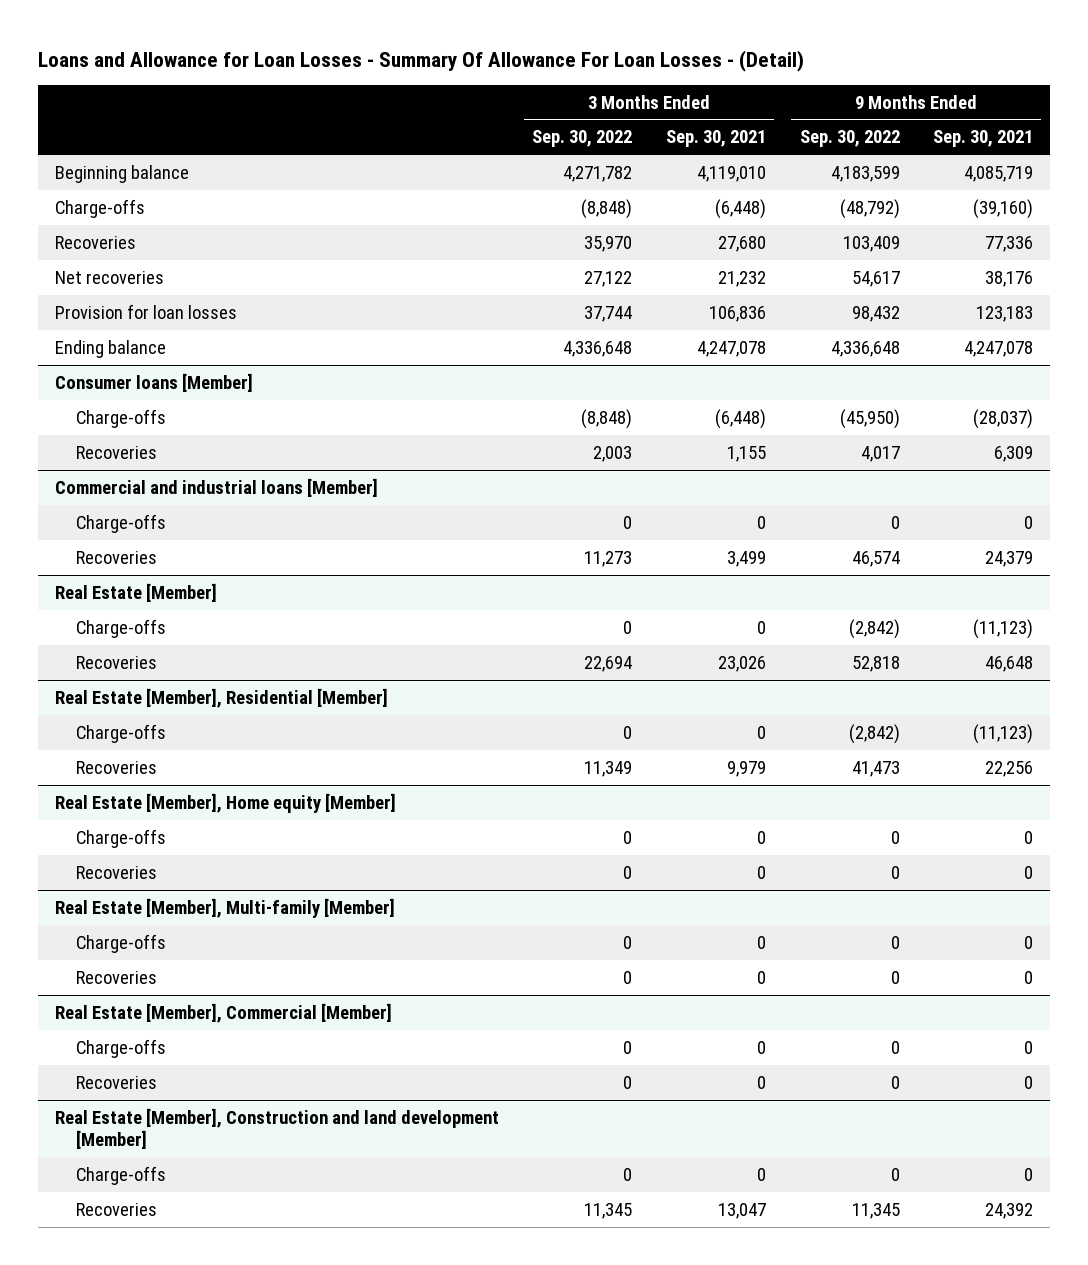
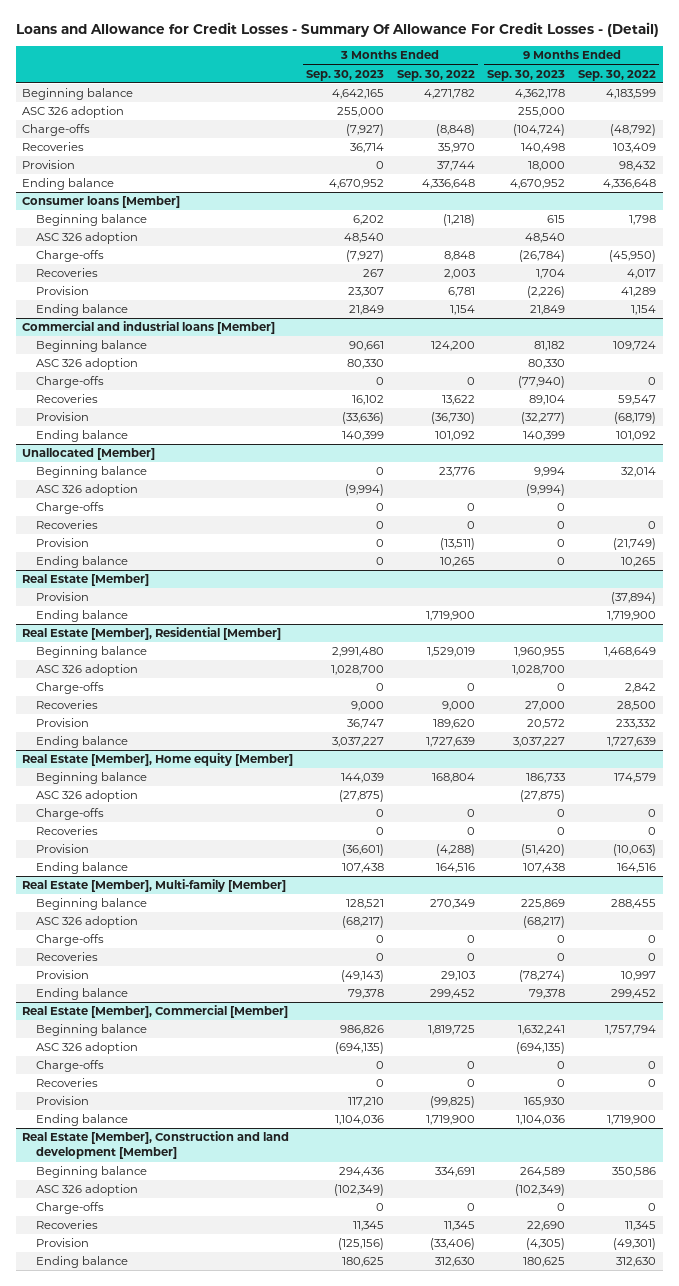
[38,49,805,72] Loans and Allowance for Loan Losses - Summary Of Allowance For Loan Losses - (Detail) -> [16,22,660,38] Loans and Allowance for Credit Losses - Summary Of Allowance For Credit Losses - (Detail)
[666,130,767,148] Sep. 30, 2021 -> none
[933,130,1034,148] Sep. 30, 2021 -> none
none -> [306,69,385,81] Sep. 30, 2023
none -> [487,69,566,81] Sep. 30, 2023
none -> [22,106,125,119] ASC 326 adoption
[54,270,164,284] Net recoveries -> none
[54,303,237,319] Provision for loan losses -> [22,160,76,170] Provision
none -> [35,214,147,227] Beginning balance
none -> [35,232,138,245] ASC 326 adoption
[581,408,633,429] (8,848) -> [443,251,475,262] 8,848
none -> [35,286,89,296] Provision
none -> [35,304,128,317] Ending balance
none -> [35,340,147,353] Beginning balance
none -> [35,358,138,371] ASC 326 adoption
[584,550,633,567] 11,273 -> [441,395,475,406] 13,622
[851,550,900,567] 46,574 -> [618,395,657,406] 59,547
none -> [35,412,89,422] Provision
none -> [35,430,128,443] Ending balance
none -> [22,448,156,461] Unallocated [Member]
none -> [35,466,147,479] Beginning balance
none -> [35,484,138,497] ASC 326 adoption
none -> [35,502,104,515] Charge-offs
none -> [35,520,98,530] Recoveries
none -> [35,538,89,548] Provision
none -> [35,556,128,569] Ending balance
[76,618,167,638] Charge-offs -> none
[76,655,158,669] Recoveries -> none
none -> [35,592,89,602] Provision
none -> [35,610,128,623] Ending balance
none -> [35,646,147,659] Beginning balance
none -> [35,664,138,677] ASC 326 adoption
[848,723,900,744] (2,842) -> [625,683,657,694] 2,842
[584,760,633,777] 11,349 -> [441,701,475,712] 9,000
[851,760,900,777] 41,473 -> [617,701,657,712] 28,500
none -> [35,718,89,728] Provision
none -> [35,736,128,749] Ending balance
none -> [35,772,147,785] Beginning balance
none -> [35,790,138,803] ASC 326 adoption
none -> [35,844,89,854] Provision
none -> [35,862,128,875] Ending balance
none -> [35,898,147,911] Beginning balance
none -> [35,916,138,929] ASC 326 adoption
none -> [35,970,89,980] Provision
none -> [35,988,128,1001] Ending balance
none -> [35,1024,147,1037] Beginning balance
none -> [35,1042,138,1055] ASC 326 adoption
none -> [35,1096,89,1106] Provision
none -> [35,1114,128,1127] Ending balance
none -> [35,1166,147,1179] Beginning balance
none -> [35,1184,138,1197] ASC 326 adoption
none -> [35,1238,89,1248] Provision
none -> [35,1256,128,1269] Ending balance

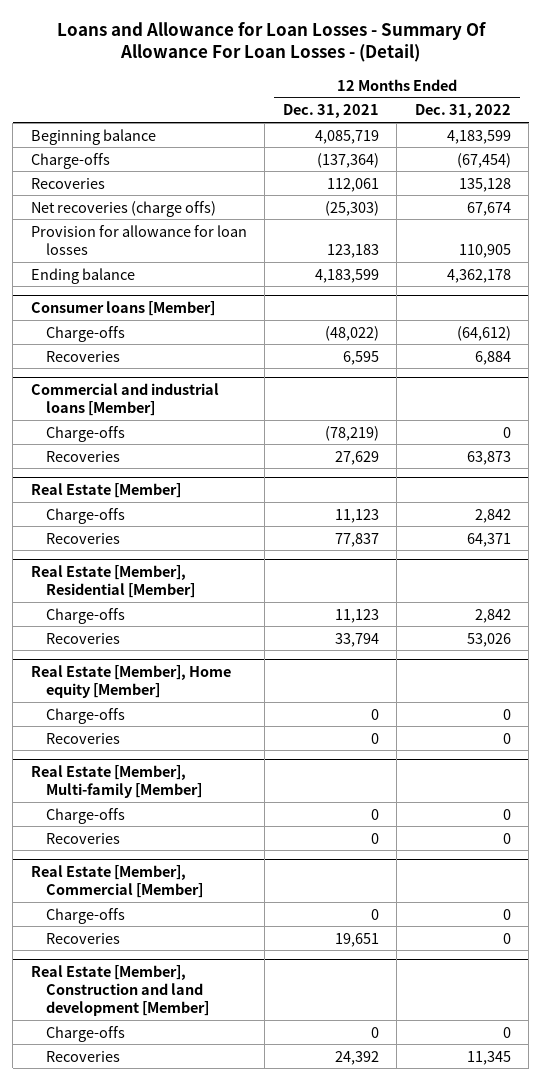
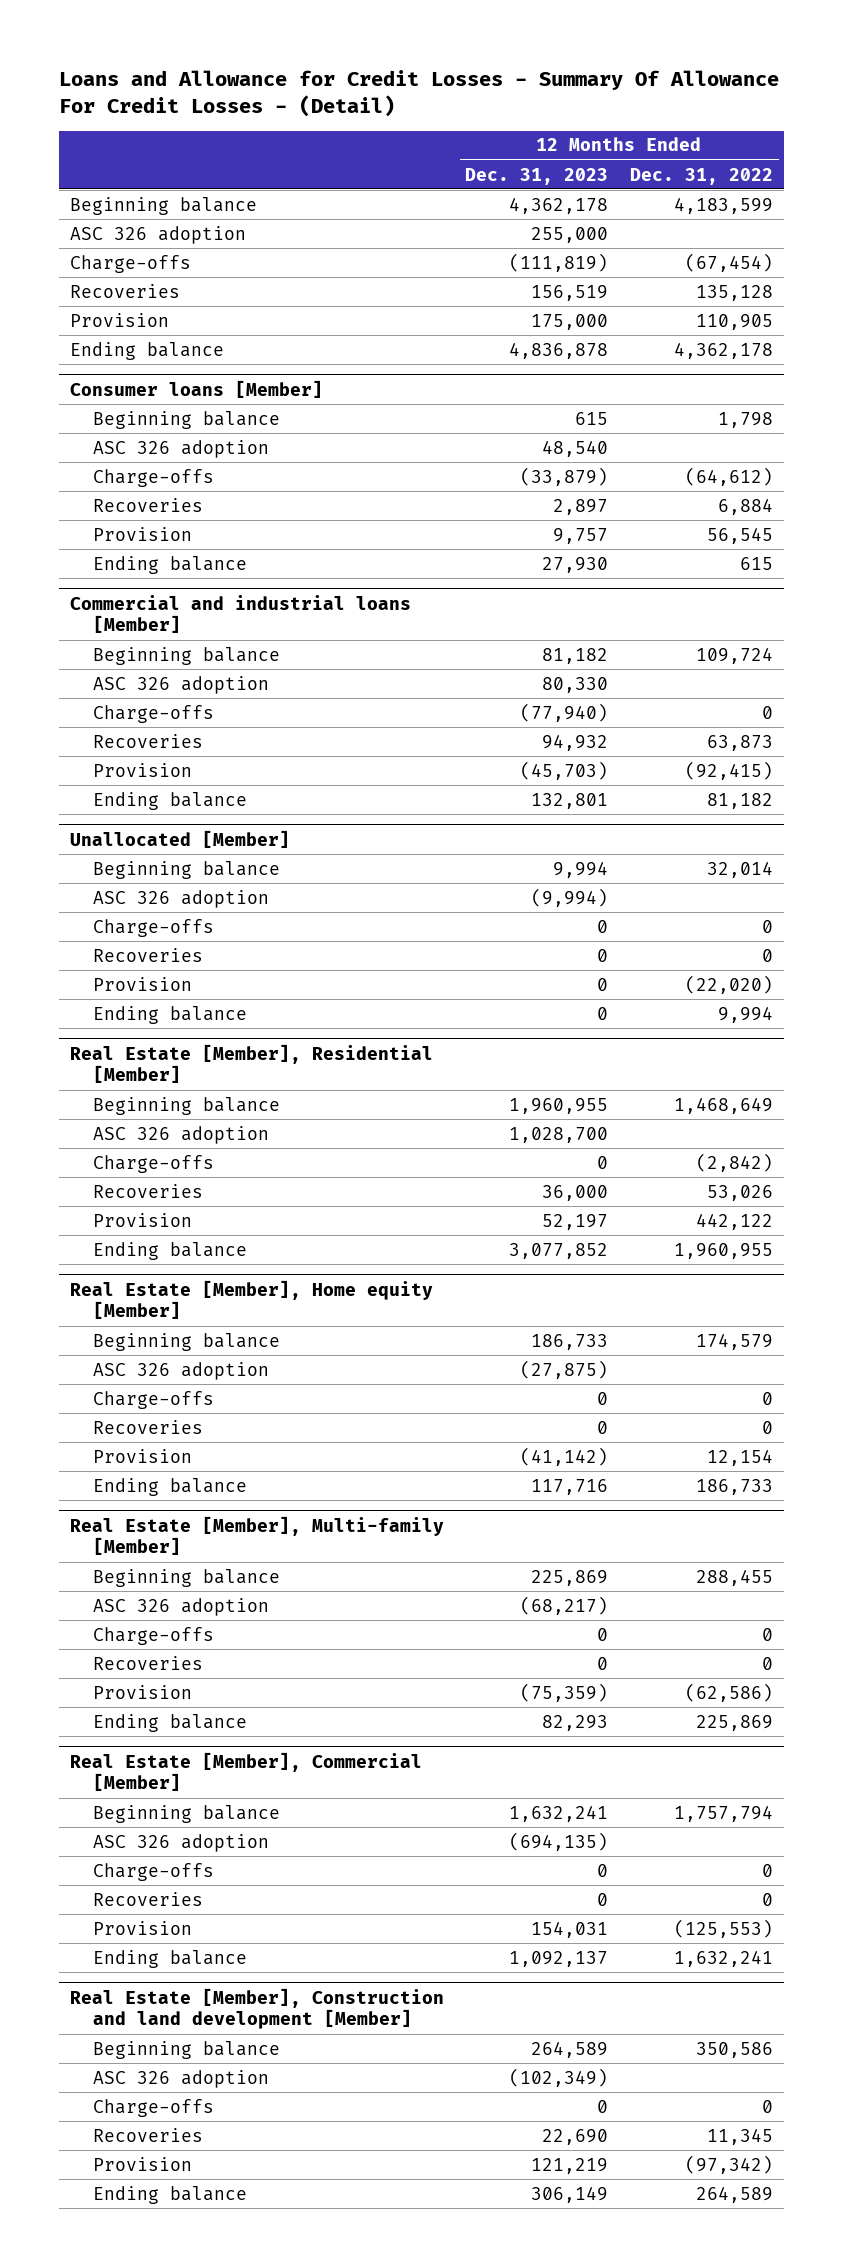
[56,21,486,63] Loans and Allowance for Loan Losses - Summary Of Allowance For Loan Losses - (Detail) -> [58,69,779,118] Loans and Allowance for Credit Losses - Summary Of Allowance For Credit Losses - (Detail)
[282,104,379,119] Dec. 31, 2021 -> none
none -> [465,167,609,185] Dec. 31, 2023
none -> [69,225,246,244] ASC 326 adoption
[30,200,216,217] Net recoveries (charge offs) -> none
[30,224,247,255] Provision for allowance for loan losses -> [69,312,169,327] Provision
none -> [92,410,280,429] Beginning balance
none -> [92,439,269,458] ASC 326 adoption
none -> [92,526,192,541] Provision
none -> [92,555,247,574] Ending balance
none -> [92,646,280,665] Beginning balance
none -> [92,675,269,694] ASC 326 adoption
[30,482,181,498] Real Estate [Member] -> none
none -> [92,762,192,777] Provision
none -> [92,791,247,810] Ending balance
none -> [69,829,290,848] Unallocated [Member]
none -> [92,860,280,879] Beginning balance
none -> [92,889,269,908] ASC 326 adoption
[474,508,511,523] 2,842 -> [762,919,774,933] 0
[466,532,511,547] 64,371 -> [762,948,774,962] 0
none -> [92,976,192,991] Provision
none -> [92,1005,247,1024] Ending balance
none -> [92,1096,280,1115] Beginning balance
none -> [92,1125,269,1144] ASC 326 adoption
[474,608,511,623] 2,842 -> [696,1152,774,1172] (2,842)
none -> [92,1212,192,1227] Provision
none -> [92,1241,247,1260] Ending balance
none -> [92,1332,280,1351] Beginning balance
none -> [92,1361,269,1380] ASC 326 adoption
none -> [92,1448,192,1463] Provision
none -> [92,1477,247,1496] Ending balance
none -> [92,1568,280,1587] Beginning balance
none -> [92,1597,269,1616] ASC 326 adoption
none -> [92,1684,192,1699] Provision
none -> [92,1713,247,1732] Ending balance
none -> [92,1804,280,1823] Beginning balance
none -> [92,1833,269,1852] ASC 326 adoption
none -> [92,1920,192,1935] Provision
none -> [92,1949,247,1968] Ending balance
none -> [92,2040,280,2059] Beginning balance
none -> [92,2069,269,2088] ASC 326 adoption
none -> [92,2156,192,2171] Provision
none -> [92,2185,247,2204] Ending balance

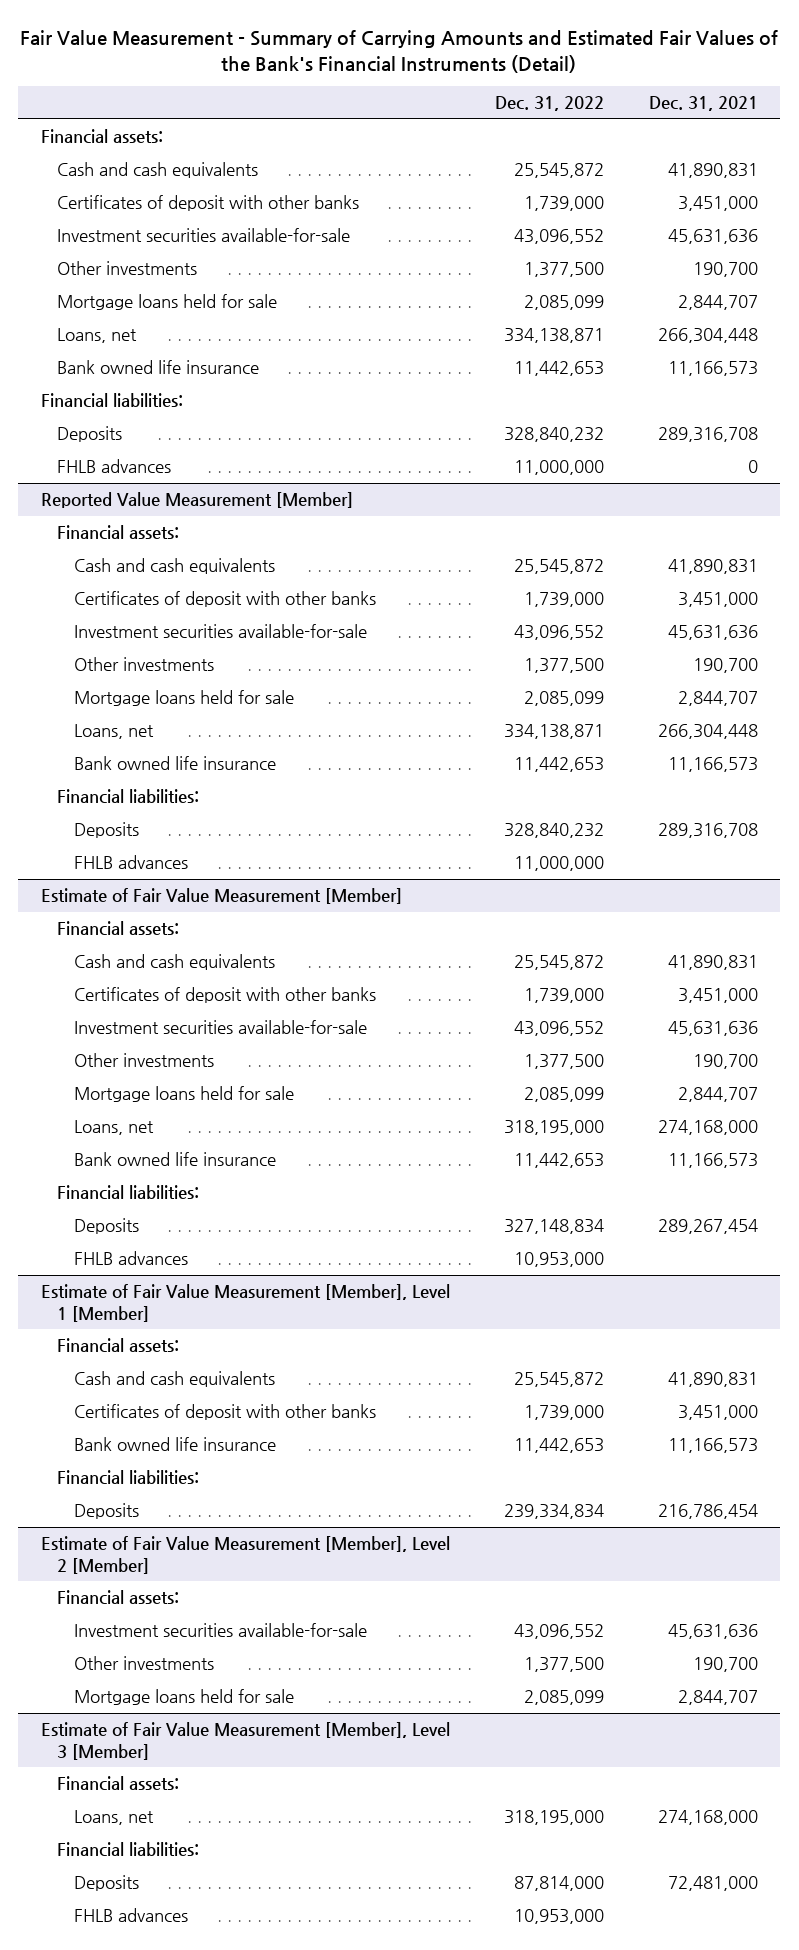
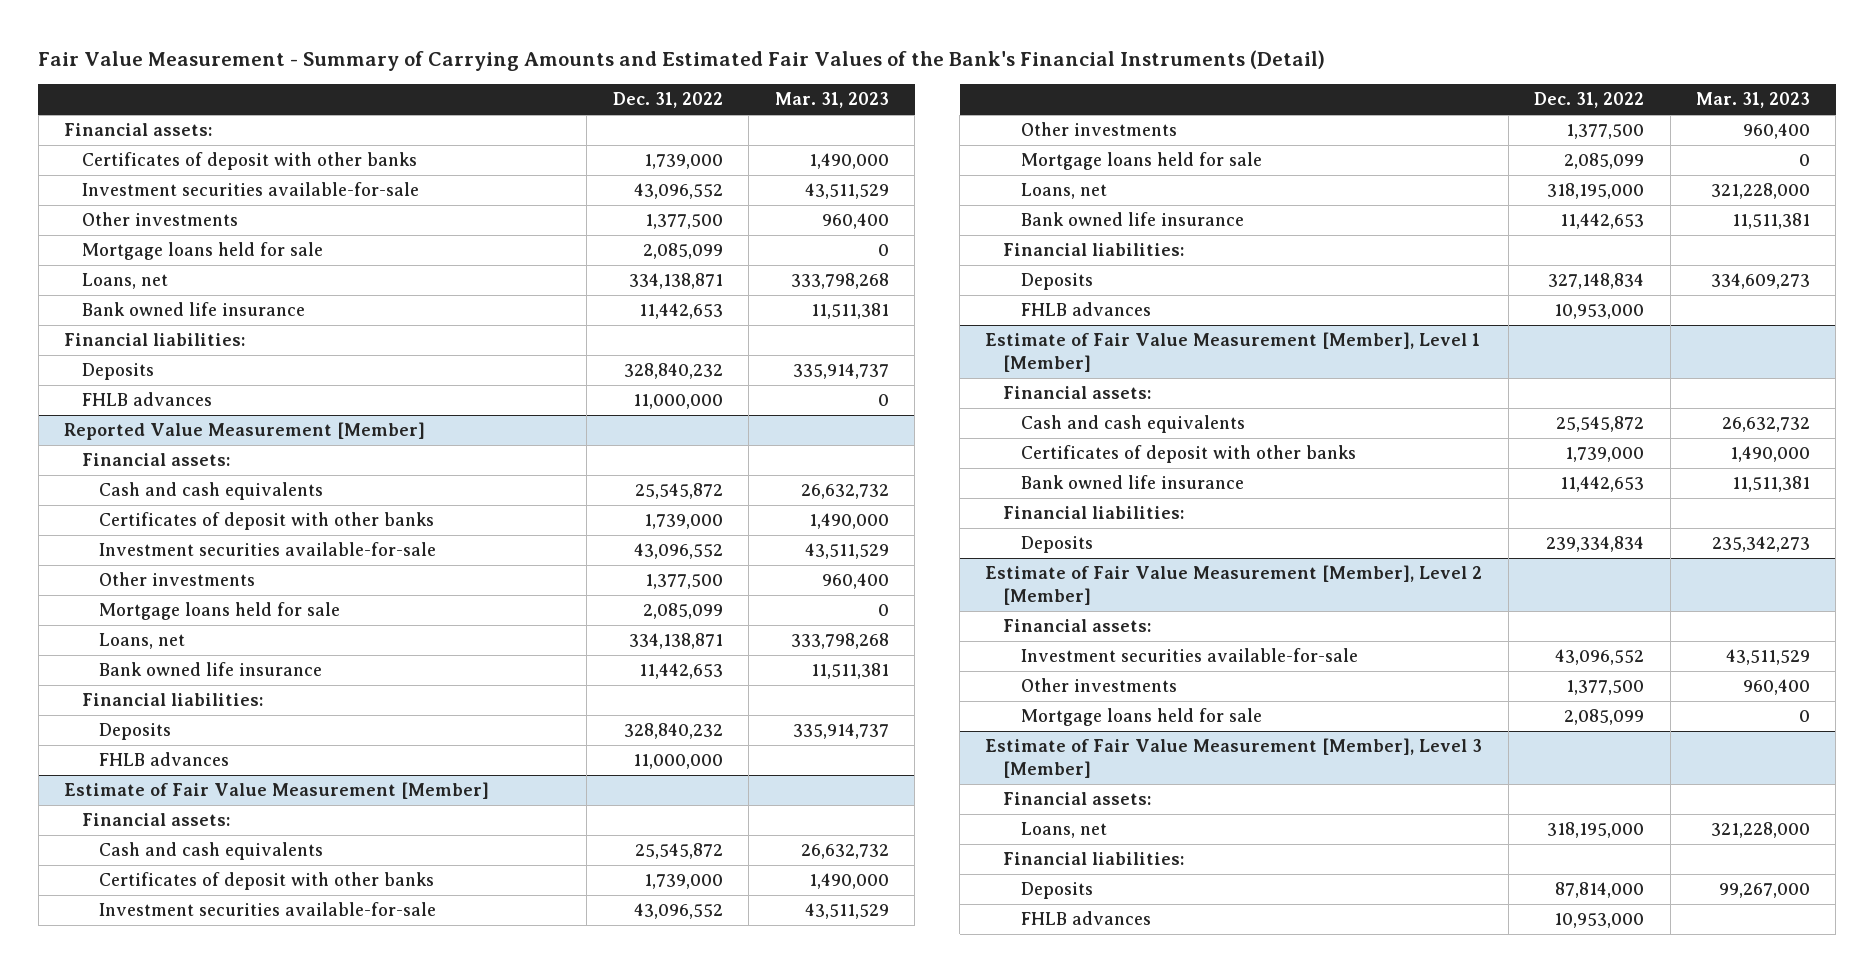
[648,96,758,112] Dec. 31, 2021 -> none
none -> [774,92,889,109] Mar. 31, 2023
[57,162,259,179] Cash and cash equivalents -> none

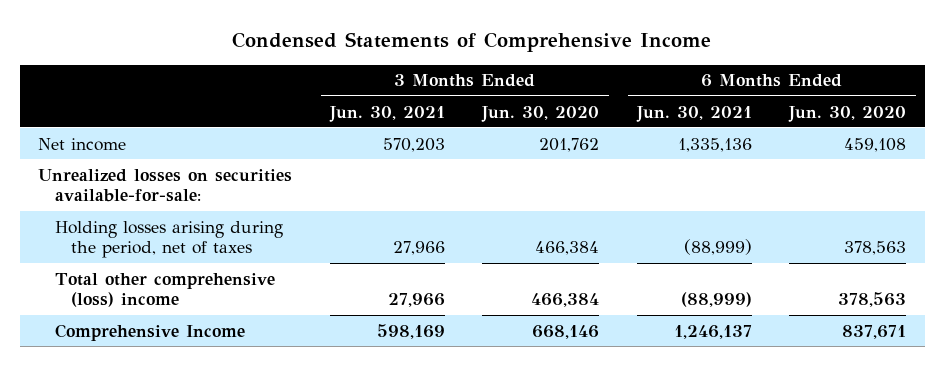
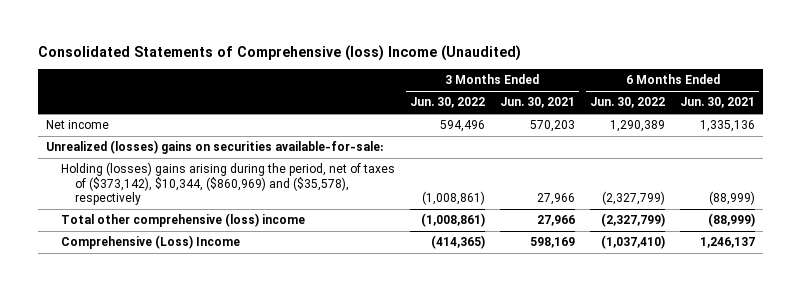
[232,32,712,53] Condensed Statements of Comprehensive Income -> [38,45,522,62] Consolidated Statements of Comprehensive (loss) Income (Unaudited)
[481,105,600,122] Jun. 30, 2020 -> none
[788,105,907,122] Jun. 30, 2020 -> none
none -> [409,97,485,109] Jun. 30, 2022
none -> [590,97,666,109] Jun. 30, 2022
[38,168,293,203] Unrealized losses on securities available-for-sale: -> [46,140,384,155] Unrealized (losses) gains on securities available-for-sale:
[54,220,283,259] Holding losses arising during the period, net of taxes -> [60,162,395,205] Holding (losses) gains arising during the period, net of taxes of ($373,142), $10,344, ($860,969) and ($35,578), respectively
[54,323,245,341] Comprehensive Income -> [60,235,240,250] Comprehensive (Loss) Income

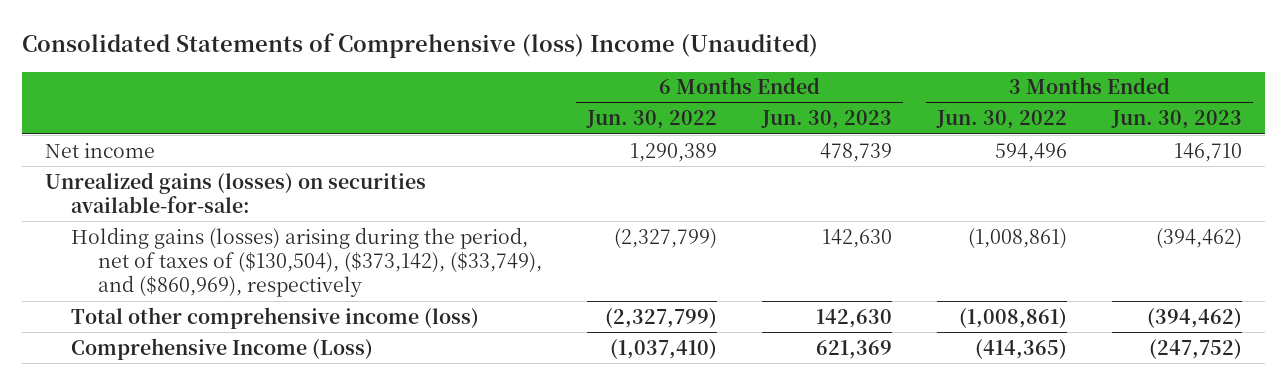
[499,97,575,109] Jun. 30, 2021 -> none
[680,97,756,109] Jun. 30, 2021 -> none
none -> [761,110,893,130] Jun. 30, 2023
none -> [1111,110,1243,130] Jun. 30, 2023
[46,140,384,155] Unrealized (losses) gains on securities available-for-sale: -> [44,171,426,213] Unrealized gains (losses) on securities available-for-sale:
[60,162,395,205] Holding (losses) gains arising during the period, net of taxes of ($373,142), $10,344, ($860,969) and ($35,578), respectively -> [71,226,543,298] Holding gains (losses) arising during the period, net of taxes of ($130,504), ($373,142), ($33,749), and ($860,969), respectively
[60,213,305,228] Total other comprehensive (loss) income -> [71,306,480,329] Total other comprehensive income (loss)
[60,235,240,250] Comprehensive (Loss) Income -> [71,337,374,360] Comprehensive Income (Loss)

